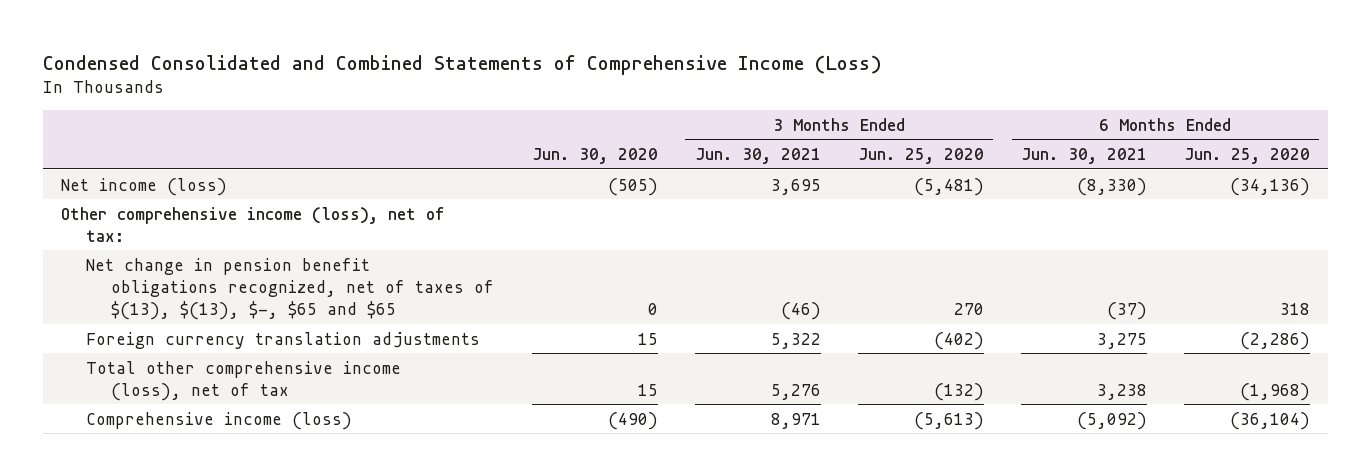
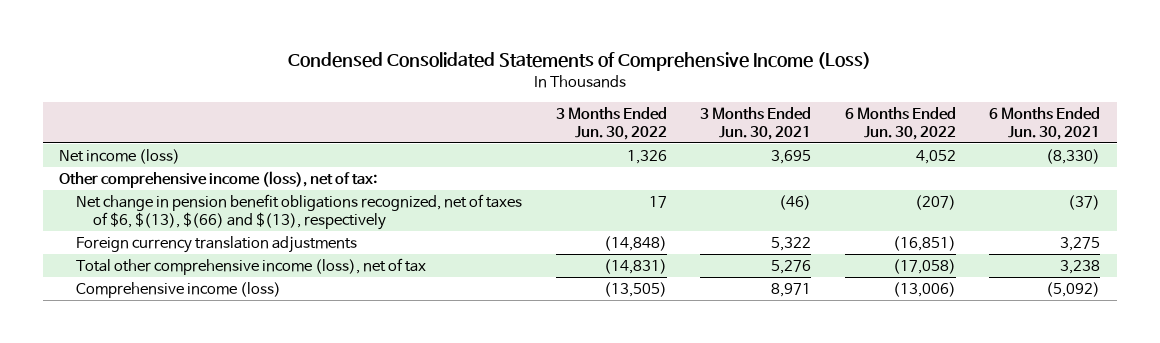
[42,54,882,75] Condensed Consolidated and Combined Statements of Comprehensive Income (Loss) -> [287,52,871,72] Condensed Consolidated Statements of Comprehensive Income (Loss)
[531,148,658,165] Jun. 30, 2020 -> none
[857,148,984,165] Jun. 25, 2020 -> none
[1183,148,1310,165] Jun. 25, 2020 -> none
none -> [555,106,667,140] 3 Months Ended Jun. 30, 2022
none -> [844,106,956,140] 6 Months Ended Jun. 30, 2022
[86,257,495,321] Net change in pension benefit obligations recognized, net of taxes of $(13), $(13), $-, $65 and $65 -> [75,193,522,230] Net change in pension benefit obligations recognized, net of taxes of $6, $(13), $(66) and $(13), respectively

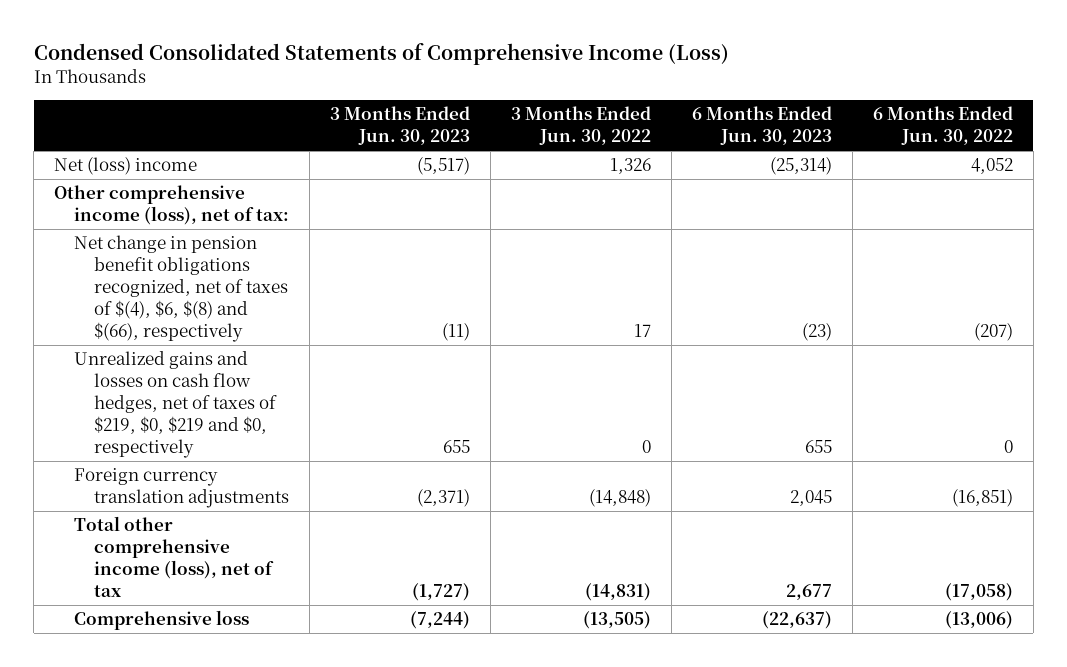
[700,106,812,140] 3 Months Ended Jun. 30, 2021 -> none
[989,106,1101,140] 6 Months Ended Jun. 30, 2021 -> none
none -> [330,106,471,146] 3 Months Ended Jun. 30, 2023
none -> [692,106,833,146] 6 Months Ended Jun. 30, 2023
[59,148,181,164] Net income (loss) -> [54,157,198,176] Net (loss) income
[75,193,522,230] Net change in pension benefit obligations recognized, net of taxes of $6, $(13), $(66) and $(13), respectively -> [74,235,289,342] Net change in pension benefit obligations recognized, net of taxes of $(4), $6, $(8) and $(66), respectively
none -> [74,351,278,458] Unrealized gains and losses on cash flow hedges, net of taxes of $219, $0, $219 and $0, respectively
[75,281,281,298] Comprehensive income (loss) -> [74,610,250,631] Comprehensive loss

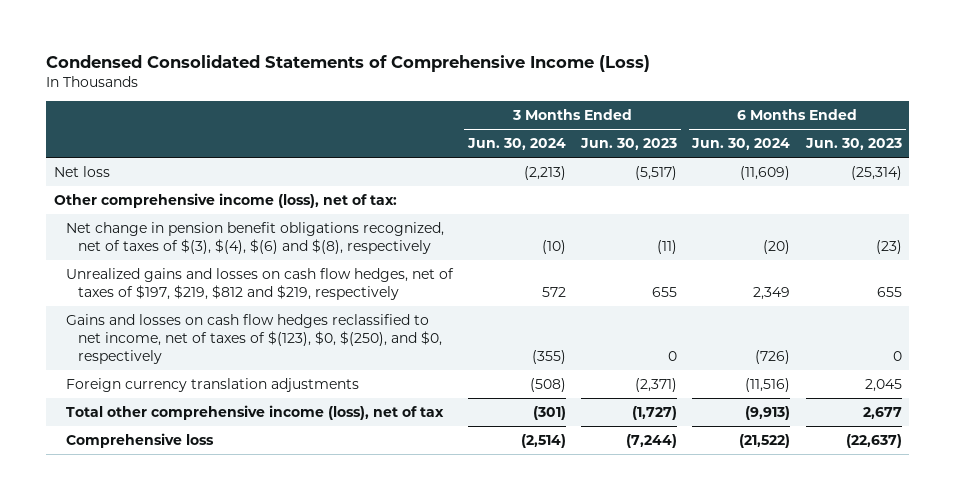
[511,106,652,146] 3 Months Ended Jun. 30, 2022 -> none
[872,106,1013,146] 6 Months Ended Jun. 30, 2022 -> none
none -> [466,138,566,151] Jun. 30, 2024
none -> [691,138,791,151] Jun. 30, 2024
[54,157,198,176] Net (loss) income -> [53,165,110,177] Net loss
[74,235,289,342] Net change in pension benefit obligations recognized, net of taxes of $(4), $6, $(8) and $(66), respectively -> [65,221,444,254] Net change in pension benefit obligations recognized, net of taxes of $(3), $(4), $(6) and $(8), respectively
[74,351,278,458] Unrealized gains and losses on cash flow hedges, net of taxes of $219, $0, $219 and $0, respectively -> [65,267,454,300] Unrealized gains and losses on cash flow hedges, net of taxes of $197, $219, $812 and $219, respectively
none -> [65,313,442,364] Gains and losses on cash flow hedges reclassified to net income, net of taxes of $(123), $0, $(250), and $0, respectively

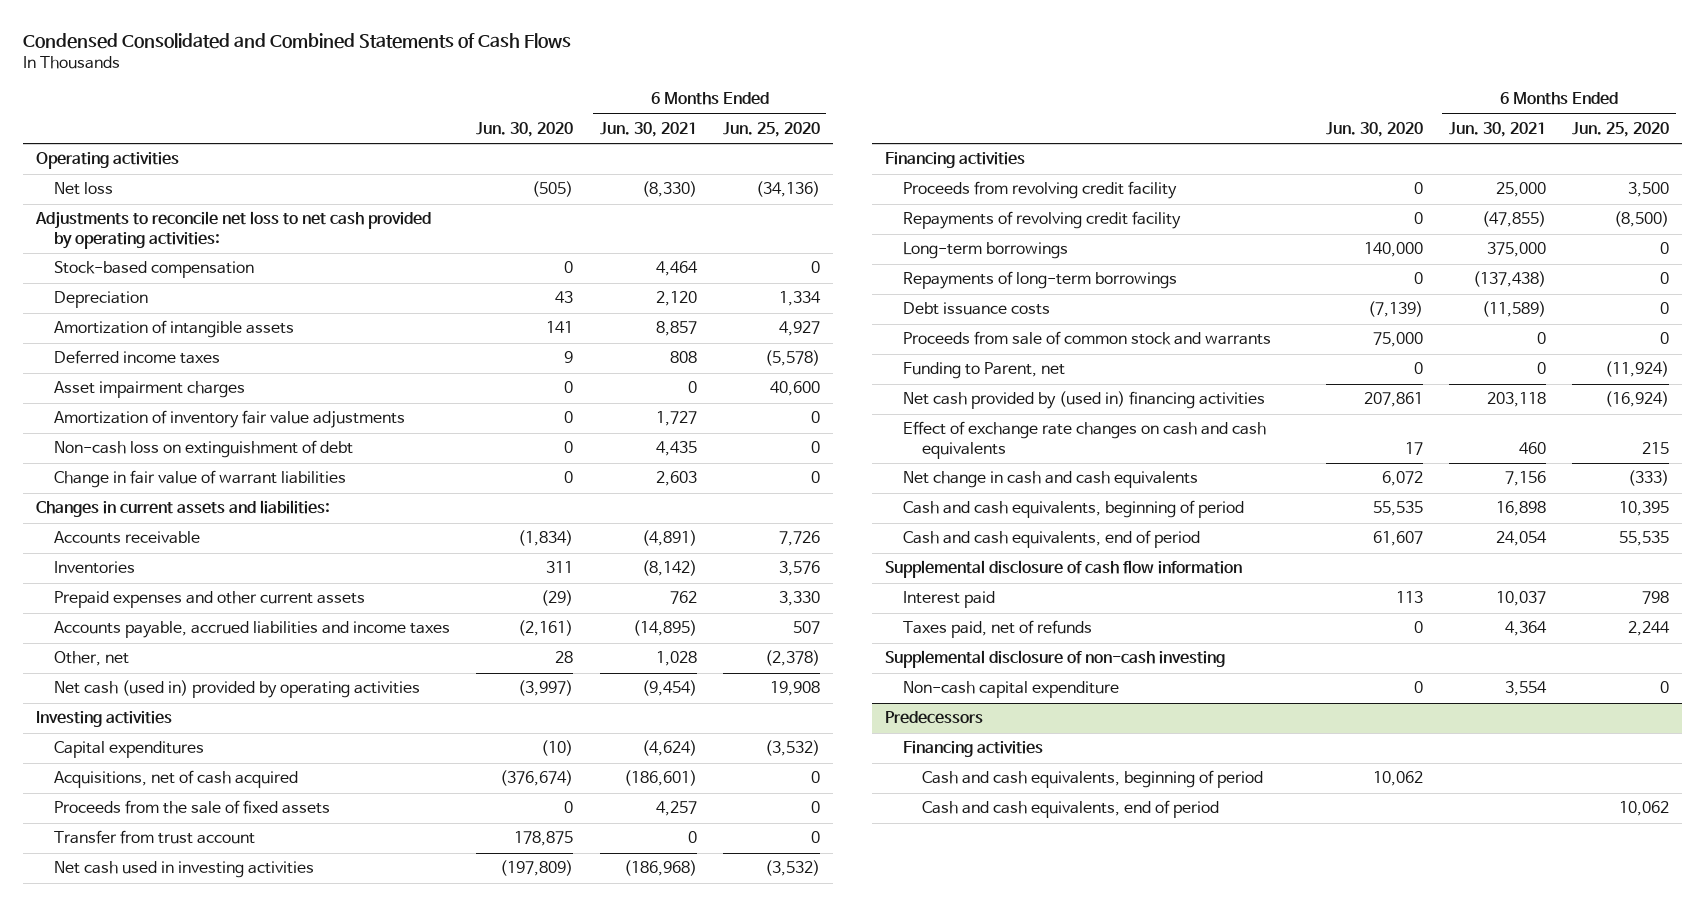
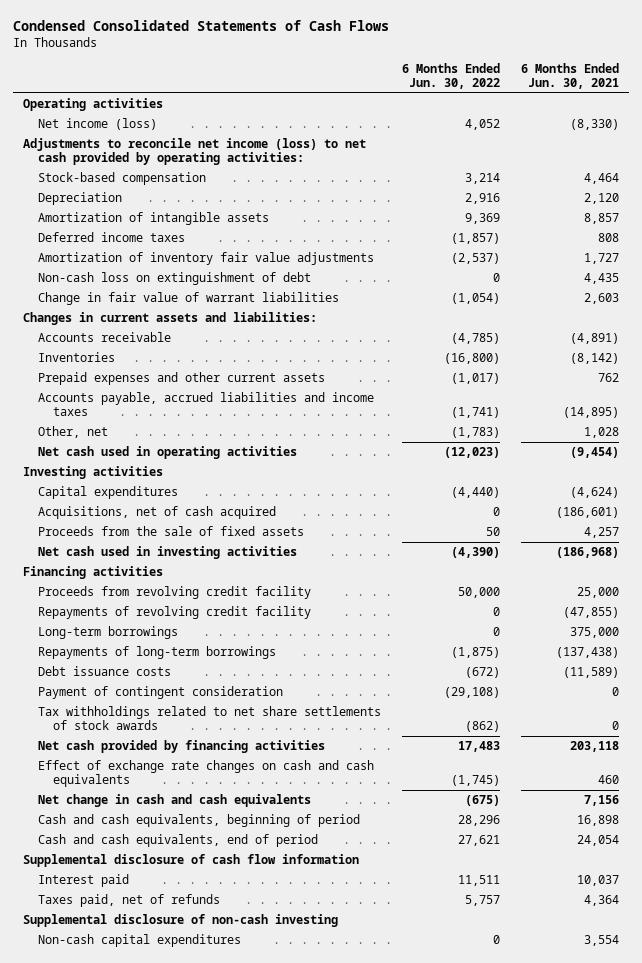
[22,33,571,50] Condensed Consolidated and Combined Statements of Cash Flows -> [12,20,389,32] Condensed Consolidated Statements of Cash Flows
[476,121,574,137] Jun. 30, 2020 -> none
[722,121,820,137] Jun. 25, 2020 -> none
none -> [402,63,501,89] 6 Months Ended Jun. 30, 2022
[54,182,114,196] Net loss -> [38,118,158,131] Net income (loss)
[35,211,432,250] Adjustments to reconcile net loss to net cash provided by operating activities: -> [23,138,367,166] Adjustments to reconcile net income (loss) to net cash provided by operating activities:
[54,381,246,399] Asset impairment charges -> none
[54,680,421,699] Net cash (used in) provided by operating activities -> [38,446,298,460] Net cash used in operating activities
[54,830,256,845] Transfer from trust account -> none
[903,331,1272,346] Proceeds from sale of common stock and warrants -> none
[903,362,1066,380] Funding to Parent, net -> none
none -> [38,686,284,700] Payment of contingent consideration
none -> [38,706,382,731] Tax withholdings related to net share settlements of stock awards
[903,391,1266,410] Net cash provided by (used in) financing activities -> [38,740,326,754] Net cash provided by financing activities
[885,711,984,725] Predecessors -> none
[903,741,1044,758] Financing activities -> none
[921,770,1263,789] Cash and cash equivalents, beginning of period -> none
[921,800,1219,819] Cash and cash equivalents, end of period -> none
[903,681,1120,699] Non-cash capital expenditure -> [38,934,242,948] Non-cash capital expenditures

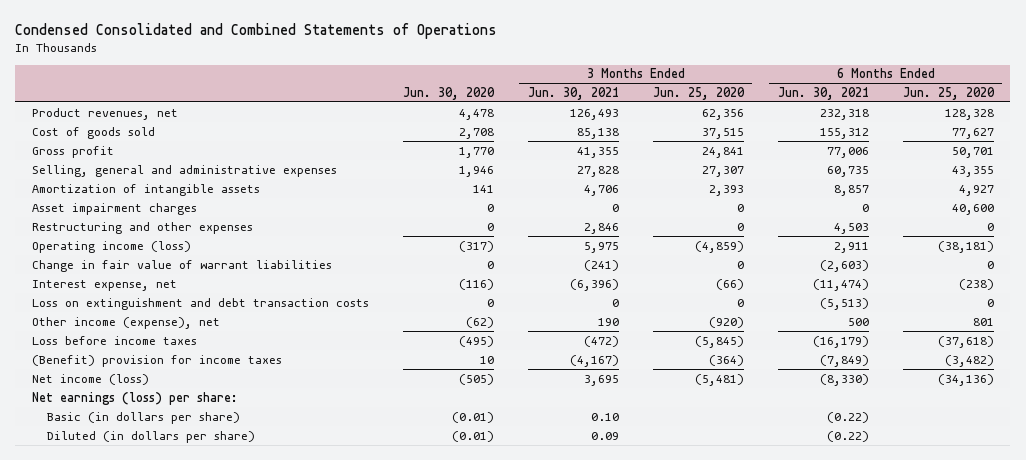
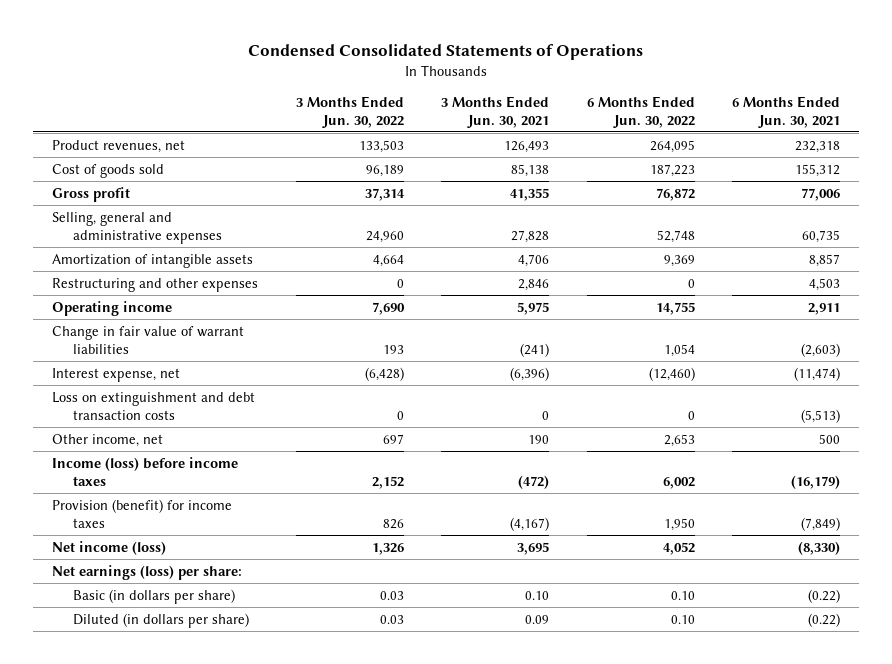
[15,22,498,39] Condensed Consolidated and Combined Statements of Operations -> [248,43,644,60] Condensed Consolidated Statements of Operations
[403,86,496,100] Jun. 30, 2020 -> none
[652,86,745,100] Jun. 25, 2020 -> none
[902,86,995,100] Jun. 25, 2020 -> none
none -> [295,95,404,128] 3 Months Ended Jun. 30, 2022
none -> [586,95,695,128] 6 Months Ended Jun. 30, 2022
[32,202,198,215] Asset impairment charges -> none
[32,240,192,253] Operating income (loss) -> [51,300,172,316] Operating income
[32,316,221,329] Other income (expense), net -> [51,433,163,447] Other income, net
[32,335,198,345] Loss before income taxes -> [51,456,238,486] Income (loss) before income taxes
[32,354,283,367] (Benefit) provision for income taxes -> [51,498,232,528] Provision (benefit) for income taxes

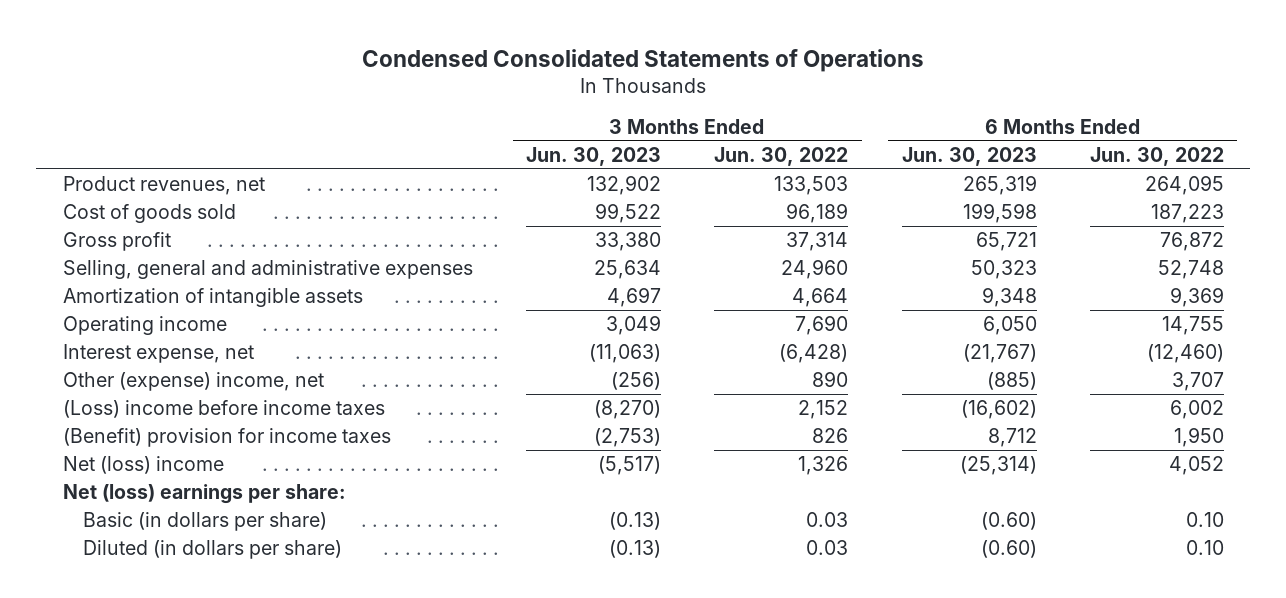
[441,95,550,128] 3 Months Ended Jun. 30, 2021 -> none
[732,95,841,128] 6 Months Ended Jun. 30, 2021 -> none
none -> [525,147,661,167] Jun. 30, 2023
none -> [901,147,1037,167] Jun. 30, 2023
[51,277,258,292] Restructuring and other expenses -> none
[51,325,244,354] Change in fair value of warrant liabilities -> none
[51,391,255,420] Loss on extinguishment and debt transaction costs -> none
[51,433,163,447] Other income, net -> [62,372,324,392] Other (expense) income, net
[382,433,404,444] 697 -> [812,371,849,388] 890
[663,433,695,447] 2,653 -> [1171,372,1224,392] 3,707
[51,456,238,486] Income (loss) before income taxes -> [62,400,385,419] (Loss) income before income taxes
[51,498,232,528] Provision (benefit) for income taxes -> [62,428,391,448] (Benefit) provision for income taxes
[51,540,166,555] Net income (loss) -> [62,456,224,475] Net (loss) income
[51,564,242,580] Net earnings (loss) per share: -> [62,484,346,505] Net (loss) earnings per share:

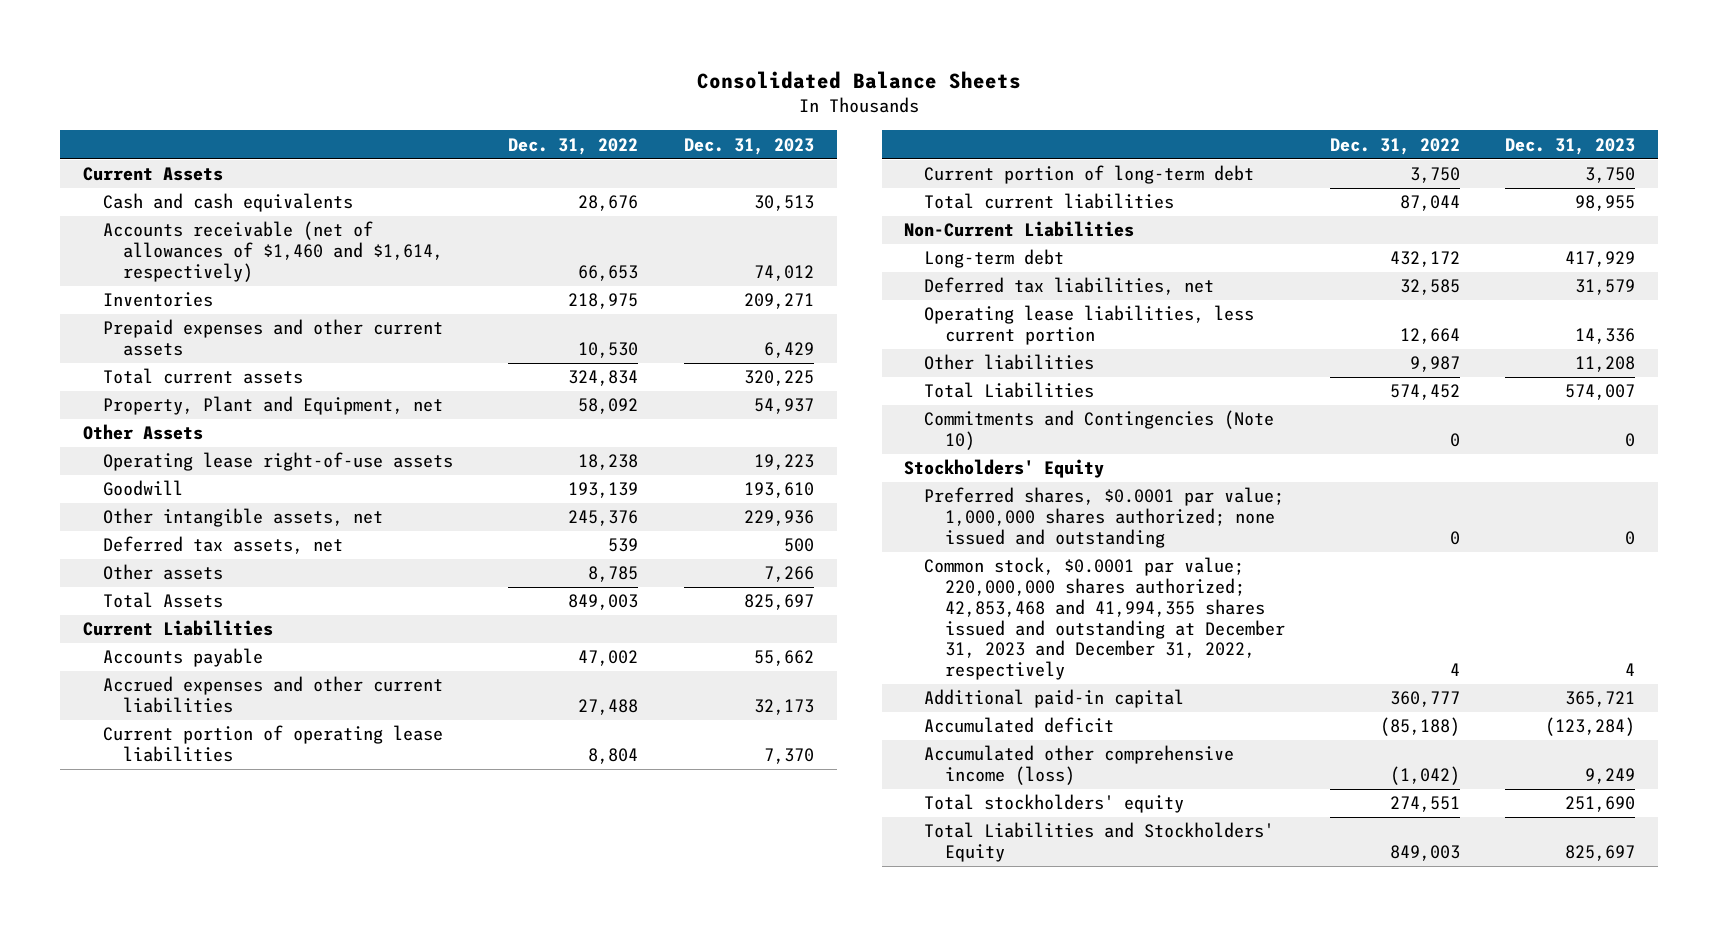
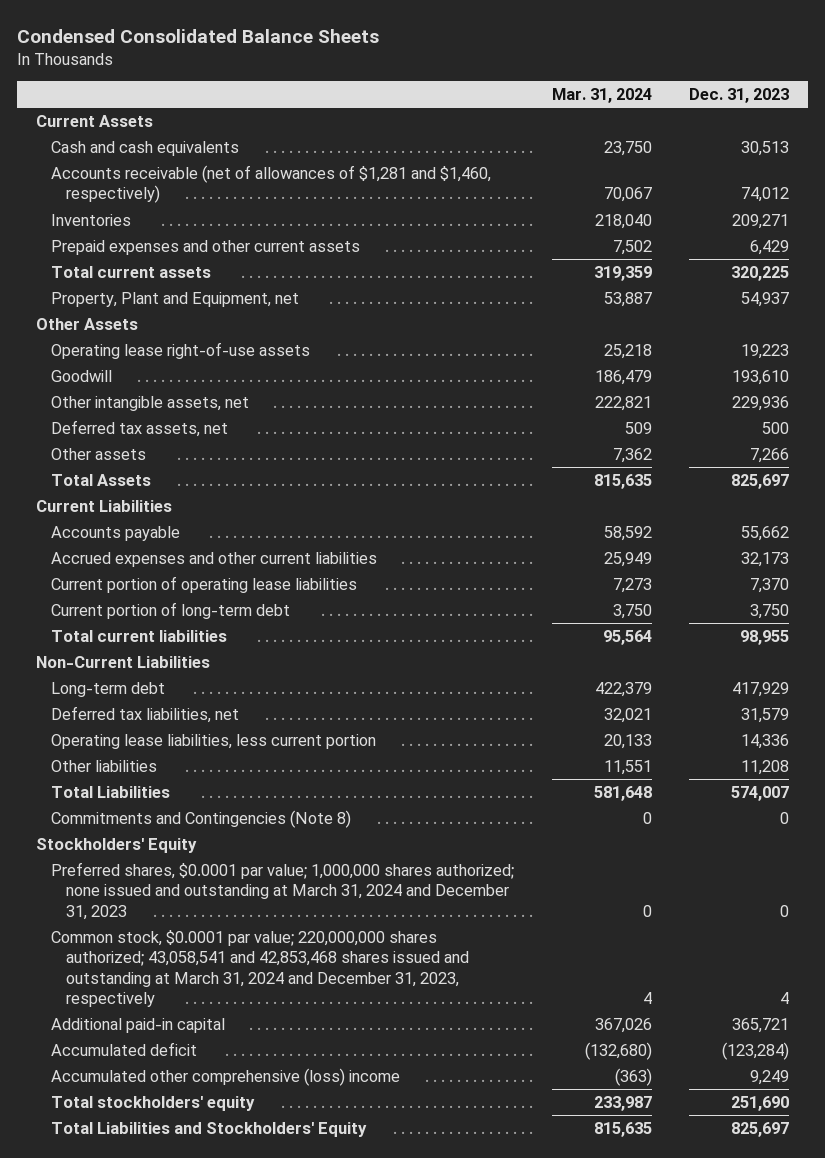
[697,71,1022,90] Consolidated Balance Sheets -> [17,28,380,43] Condensed Consolidated Balance Sheets
[508,137,639,155] Dec. 31, 2022 -> none
none -> [551,87,652,103] Mar. 31, 2024
[102,221,444,282] Accounts receivable (net of allowances of $1,460 and $1,614, respectively) -> [51,164,492,204] Accounts receivable (net of allowances of $1,281 and $1,460, respectively)
[924,410,1275,451] Commitments and Contingencies (Note 10) -> [51,809,352,828] Commitments and Contingencies (Note 8)
[924,487,1285,548] Preferred shares, $0.0001 par value; 1,000,000 shares authorized; none issued and outstanding -> [51,861,515,920] Preferred shares, $0.0001 par value; 1,000,000 shares authorized; none issued and outstanding at March 31, 2024 and December 31, 2023
[924,557,1285,681] Common stock, $0.0001 par value; 220,000,000 shares authorized; 42,853,468 and 41,994,355 shares issued and outstanding at December 31, 2023 and December 31, 2022, respectively -> [51,929,470,1008] Common stock, $0.0001 par value; 220,000,000 shares authorized; 43,058,541 and 42,853,468 shares issued and outstanding at March 31, 2024 and December 31, 2023, respectively
[924,745,1235,786] Accumulated other comprehensive income (loss) -> [51,1067,401,1086] Accumulated other comprehensive (loss) income

